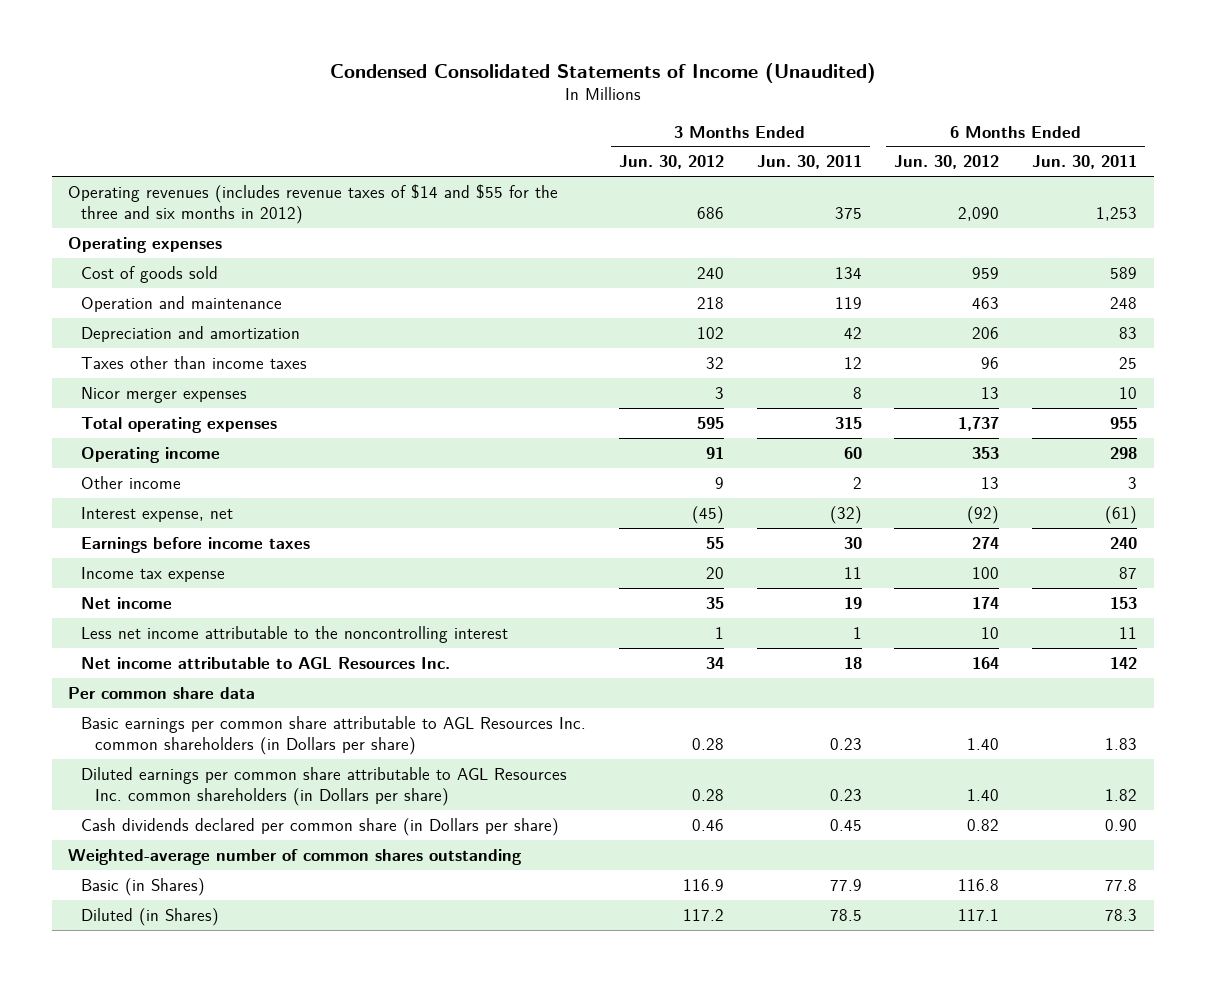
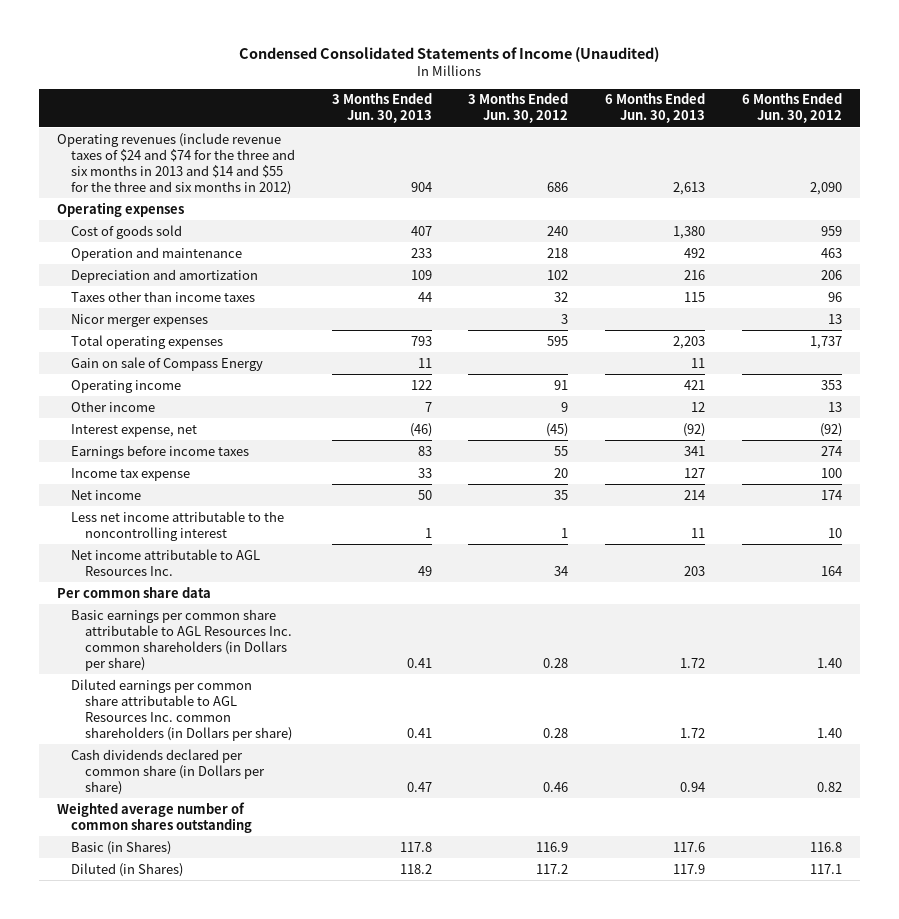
[756,155,862,170] Jun. 30, 2011 -> none
[1032,155,1138,170] Jun. 30, 2011 -> none
none -> [331,93,432,124] 3 Months Ended Jun. 30, 2013
none -> [604,93,705,124] 6 Months Ended Jun. 30, 2013
[67,183,558,225] Operating revenues (includes revenue taxes of $14 and $55 for the three and six months in 2012) -> [57,132,296,195] Operating revenues (include revenue taxes of $24 and $74 for the three and six months in 2013 and $14 and $55 for the three and six months in 2012)
none -> [71,356,264,371] Gain on sale of Compass Energy
[67,848,522,865] Weighted-average number of common shares outstanding -> [57,801,253,833] Weighted average number of common shares outstanding

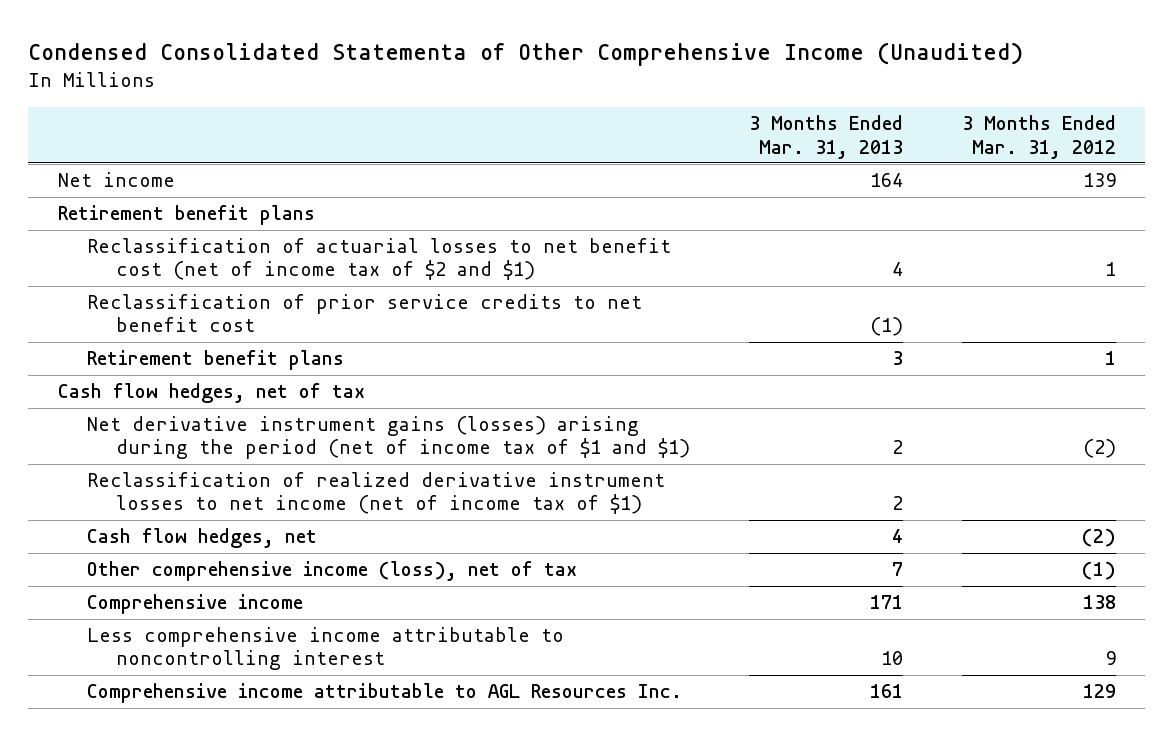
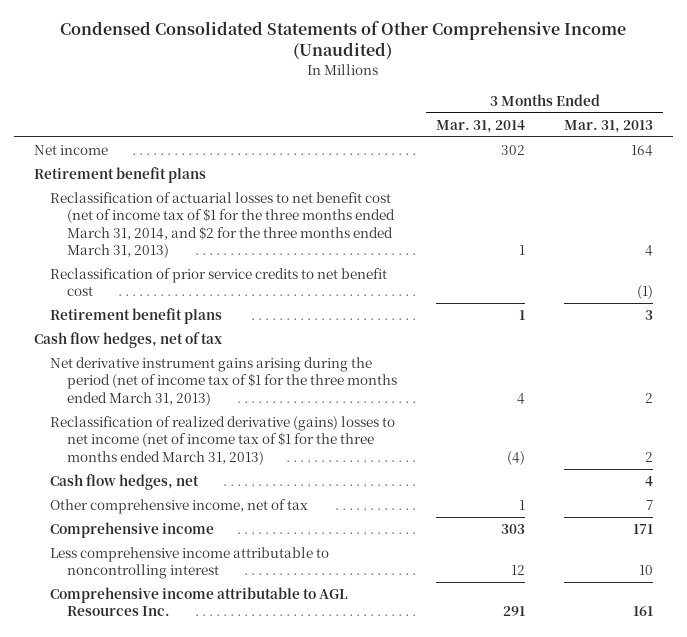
[28,41,1024,66] Condensed Consolidated Statementa of Other Comprehensive Income (Unaudited) -> [60,21,627,61] Condensed Consolidated Statements of Other Comprehensive Income (Unaudited)
[961,115,1116,159] 3 Months Ended Mar. 31, 2012 -> none
none -> [435,119,525,133] Mar. 31, 2014
[86,238,671,281] Reclassification of actuarial losses to net benefit cost (net of income tax of $2 and $1) -> [50,192,395,258] Reclassification of actuarial losses to net benefit cost (net of income tax of $1 for the three months ended March 31, 2014, and $2 for the three months ended March 31, 2013)
[86,416,691,460] Net derivative instrument gains (losses) arising during the period (net of income tax of $1 and $1) -> [50,357,397,406] Net derivative instrument gains arising during the period (net of income tax of $1 for the three months ended March 31, 2013)
[86,472,665,515] Reclassification of realized derivative instrument losses to net income (net of income tax of $1) -> [50,416,396,465] Reclassification of realized derivative (gains) losses to net income (net of income tax of $1 for the three months ended March 31, 2013)
[86,561,577,582] Other comprehensive income (loss), net of tax -> [50,499,309,515] Other comprehensive income, net of tax

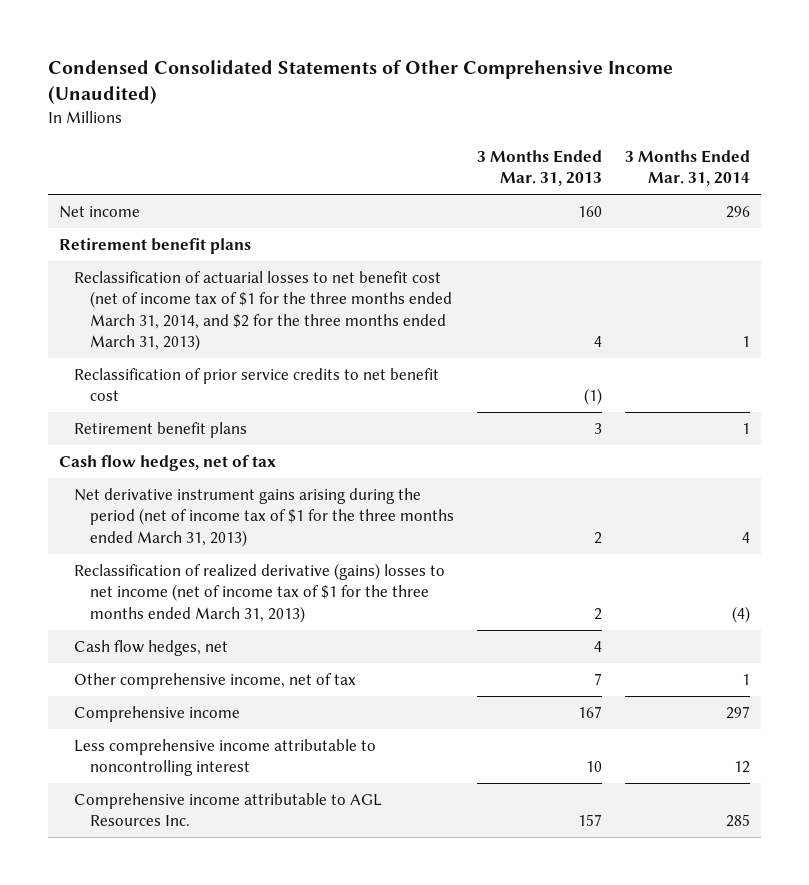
[500,145,525,156] 302 -> [725,206,750,219] 296
[631,145,654,157] 164 -> [577,206,602,218] 160
[500,524,525,535] 303 -> [725,706,750,720] 297
[633,524,654,535] 171 -> [577,706,602,719] 167
[502,606,525,617] 291 -> [725,814,750,828] 285
[633,606,654,617] 161 -> [577,814,602,827] 157

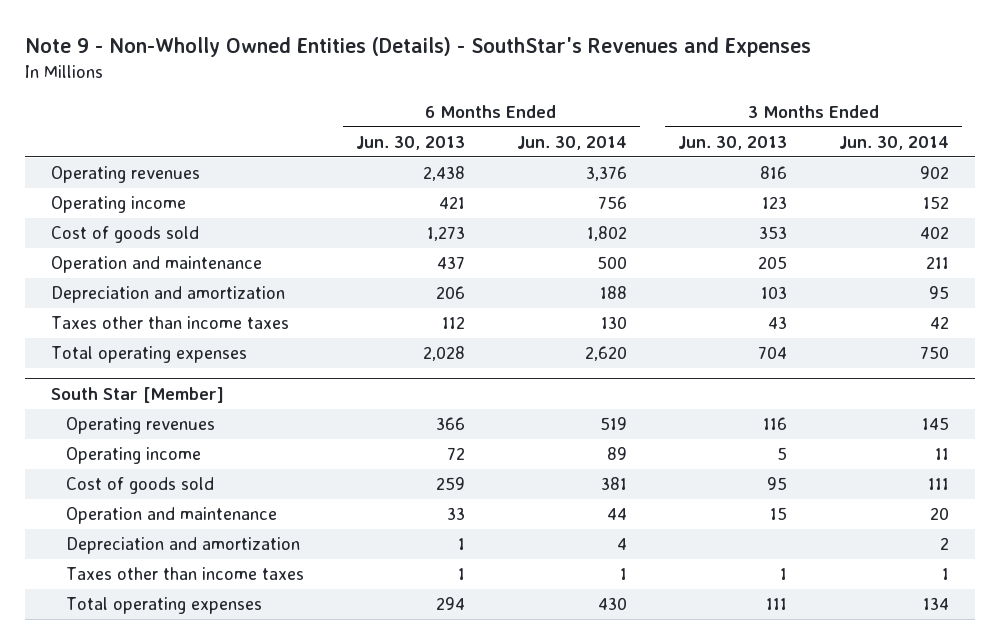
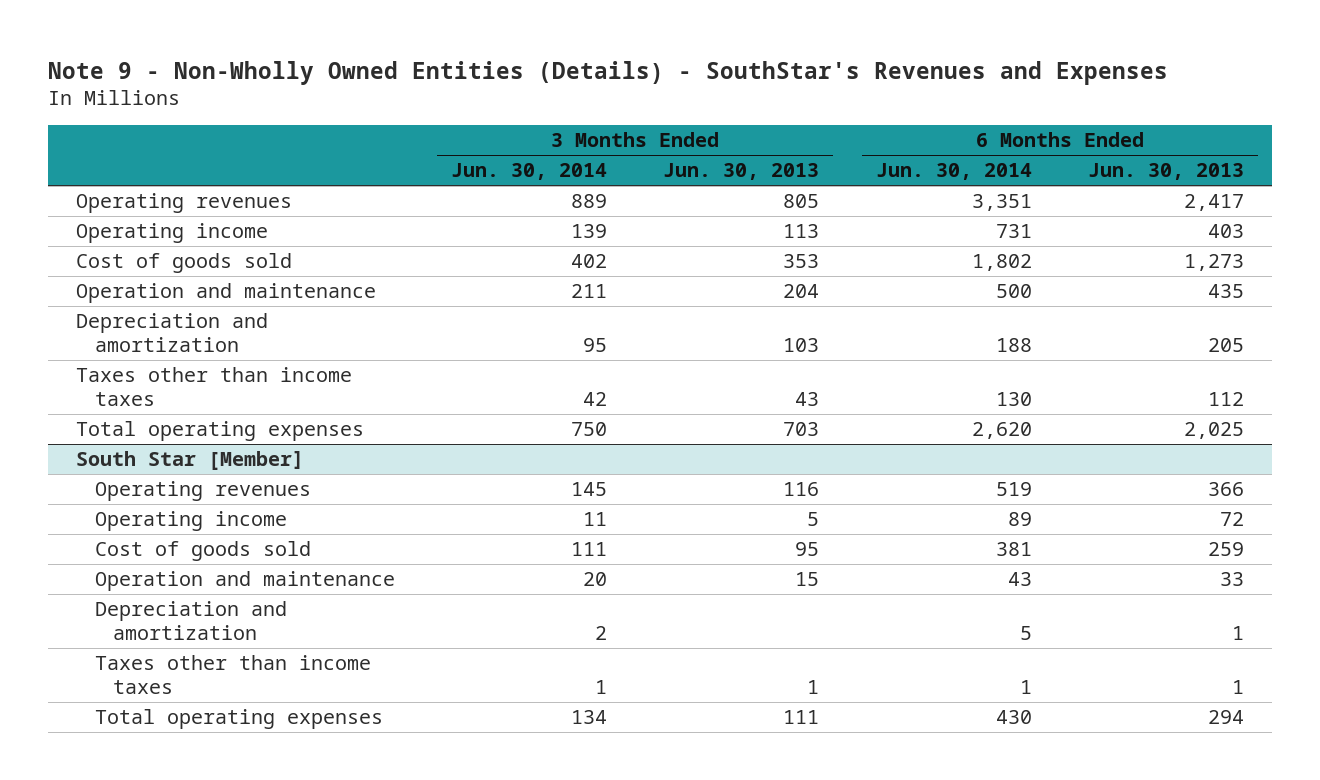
[422,166,465,182] 2,438 -> [1183,194,1244,212] 2,417
[585,166,627,182] 3,376 -> [971,194,1032,212] 3,351
[760,166,788,180] 816 -> [783,194,820,209] 805
[920,166,950,180] 902 -> [570,194,607,209] 889
[438,196,465,210] 421 -> [1207,224,1244,239] 403
[597,196,627,210] 756 -> [995,224,1032,239] 731
[762,196,788,210] 123 -> [783,224,820,239] 113
[923,196,950,210] 152 -> [570,224,607,239] 139
[436,256,465,270] 437 -> [1207,284,1244,299] 435
[758,256,788,270] 205 -> [783,284,820,299] 204
[435,286,465,300] 206 -> [1207,338,1244,353] 205
[422,346,465,362] 2,028 -> [1183,422,1244,440] 2,025
[758,346,788,360] 704 -> [783,422,820,437] 703
[606,508,627,521] 44 -> [1007,572,1032,587] 43
[616,538,627,551] 4 -> [1019,626,1032,641] 5

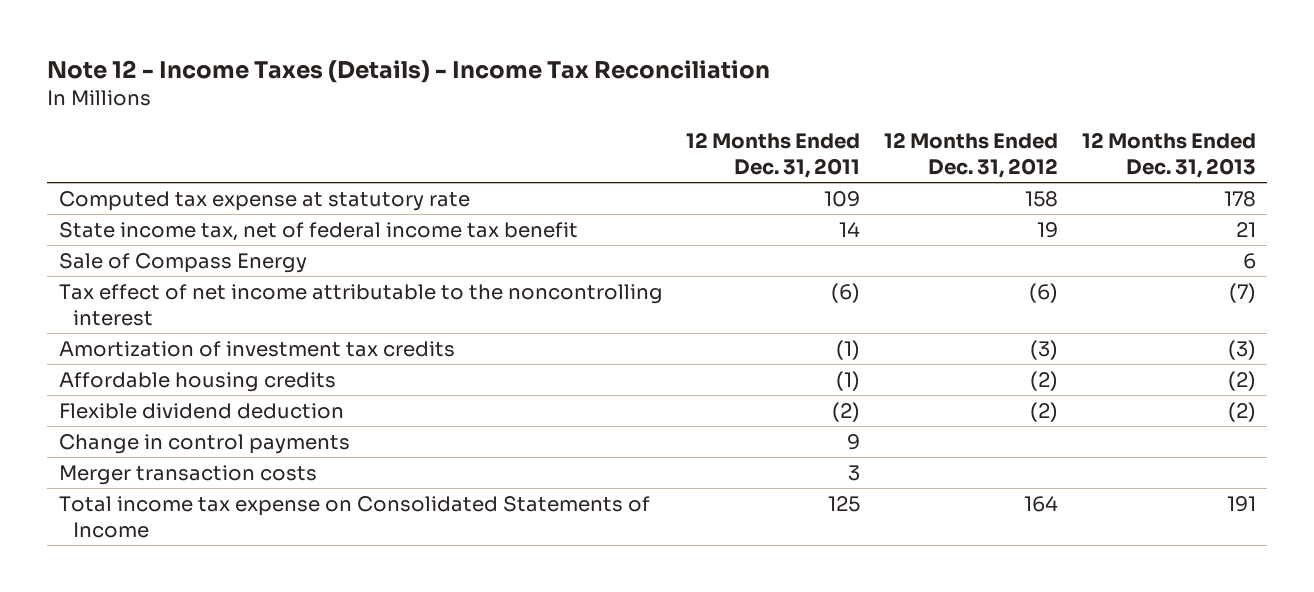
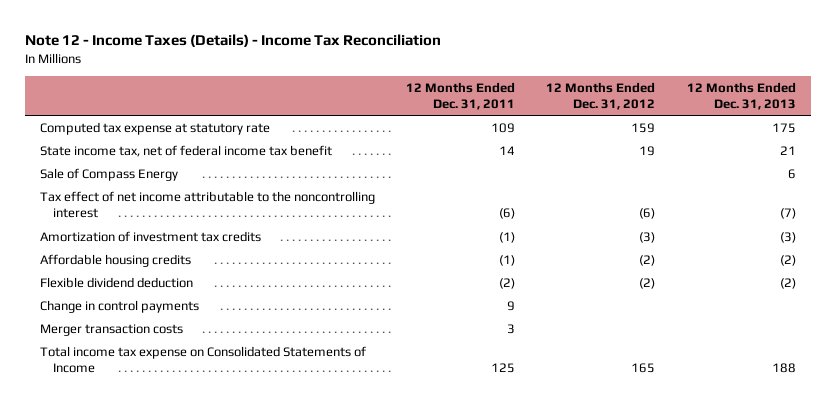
[1025,190,1059,207] 158 -> [631,122,656,133] 159
[1223,190,1256,207] 178 -> [771,122,796,133] 175
[1024,495,1059,512] 164 -> [631,363,656,374] 165
[1226,495,1256,512] 191 -> [771,363,796,374] 188

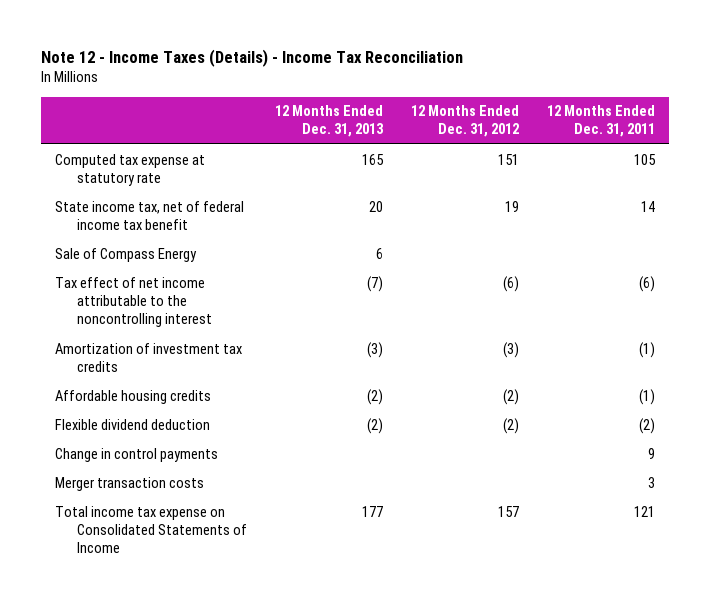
[491,122,516,133] 109 -> [634,153,657,165] 105
[631,122,656,133] 159 -> [498,153,520,165] 151
[771,122,796,133] 175 -> [361,153,384,165] 165
[779,145,796,155] 21 -> [368,200,383,212] 20
[491,363,516,374] 125 -> [634,505,656,517] 121
[631,363,656,374] 165 -> [498,505,520,517] 157
[771,363,796,374] 188 -> [361,505,383,517] 177

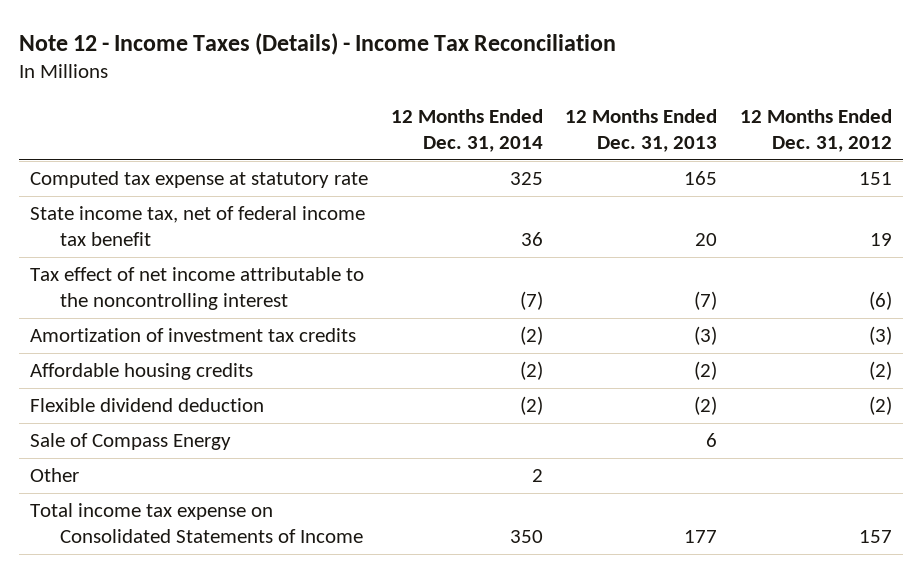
[547,105,656,138] 12 Months Ended Dec. 31, 2011 -> none
none -> [390,109,543,152] 12 Months Ended Dec. 31, 2014
[54,476,204,491] Merger transaction costs -> none
[54,247,197,262] Sale of Compass Energy -> [30,433,232,451] Sale of Compass Energy
[54,447,218,462] Change in control payments -> [30,468,80,483] Other

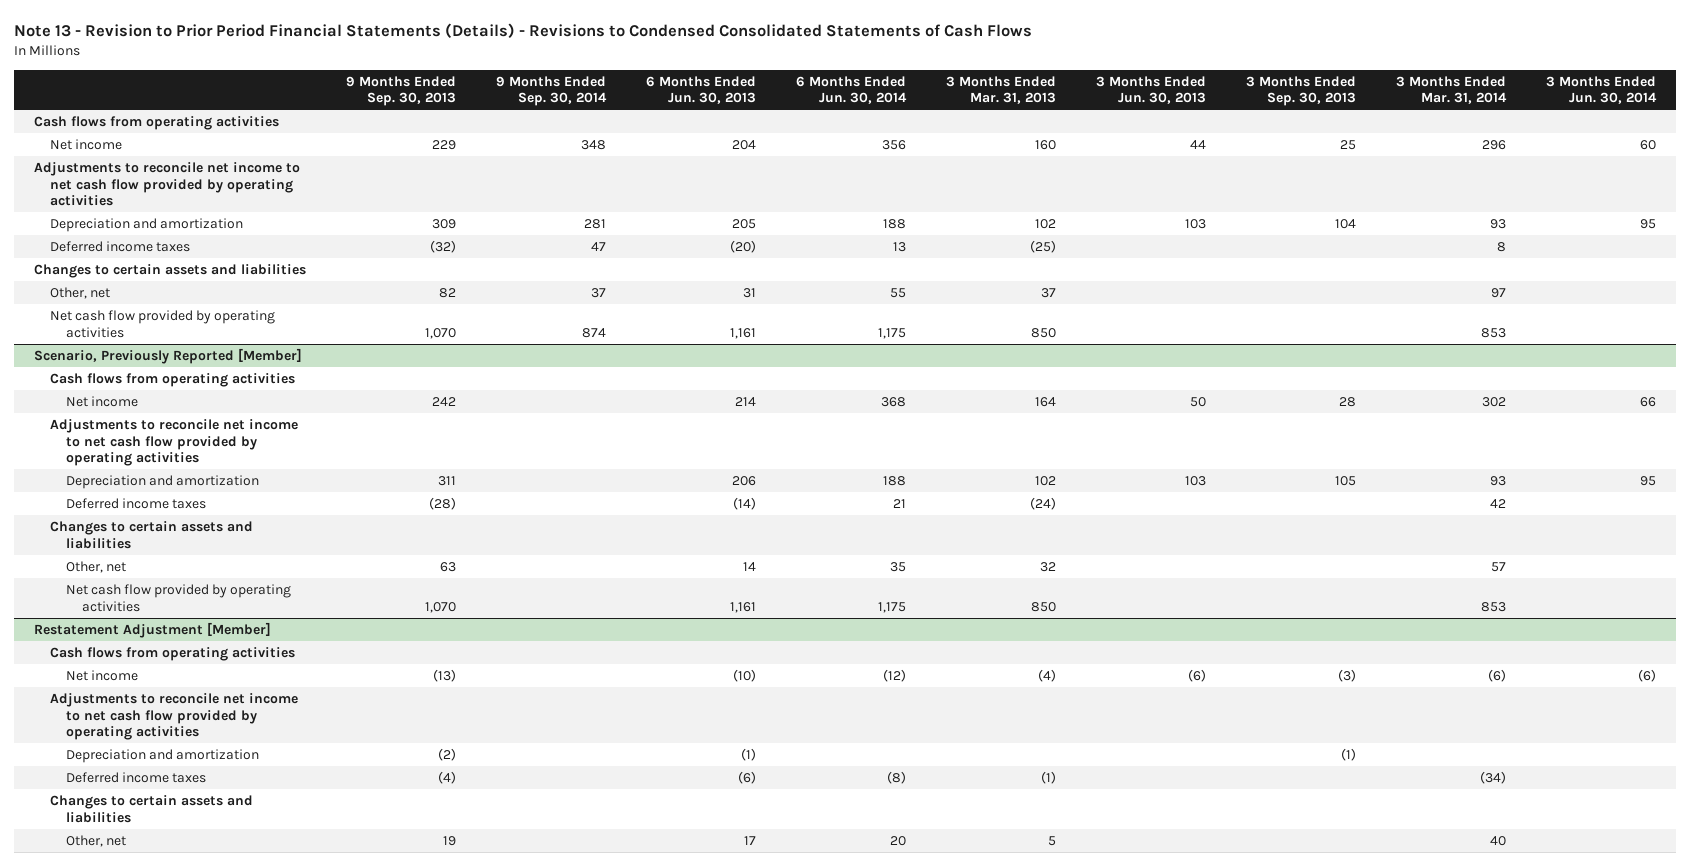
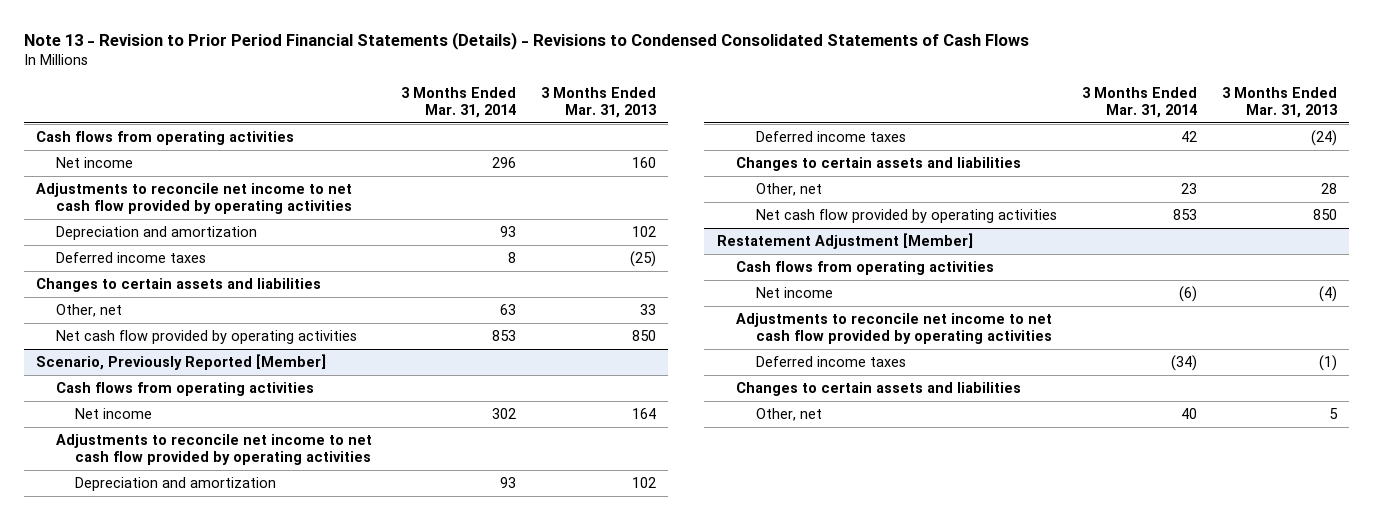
[346,75,457,107] 9 Months Ended Sep. 30, 2013 -> none
[496,75,608,107] 9 Months Ended Sep. 30, 2014 -> none
[645,75,756,105] 6 Months Ended Jun. 30, 2013 -> none
[795,75,907,105] 6 Months Ended Jun. 30, 2014 -> none
[1095,75,1206,105] 3 Months Ended Jun. 30, 2013 -> none
[1245,75,1356,107] 3 Months Ended Sep. 30, 2013 -> none
[1545,75,1657,105] 3 Months Ended Jun. 30, 2014 -> none
[1040,288,1056,299] 37 -> [639,304,656,316] 33
[1490,288,1506,299] 97 -> [499,304,516,316] 63
[1039,562,1056,573] 32 -> [1320,183,1337,195] 28
[1490,562,1506,573] 57 -> [1180,183,1197,195] 23
[66,749,260,764] Depreciation and amortization -> none

